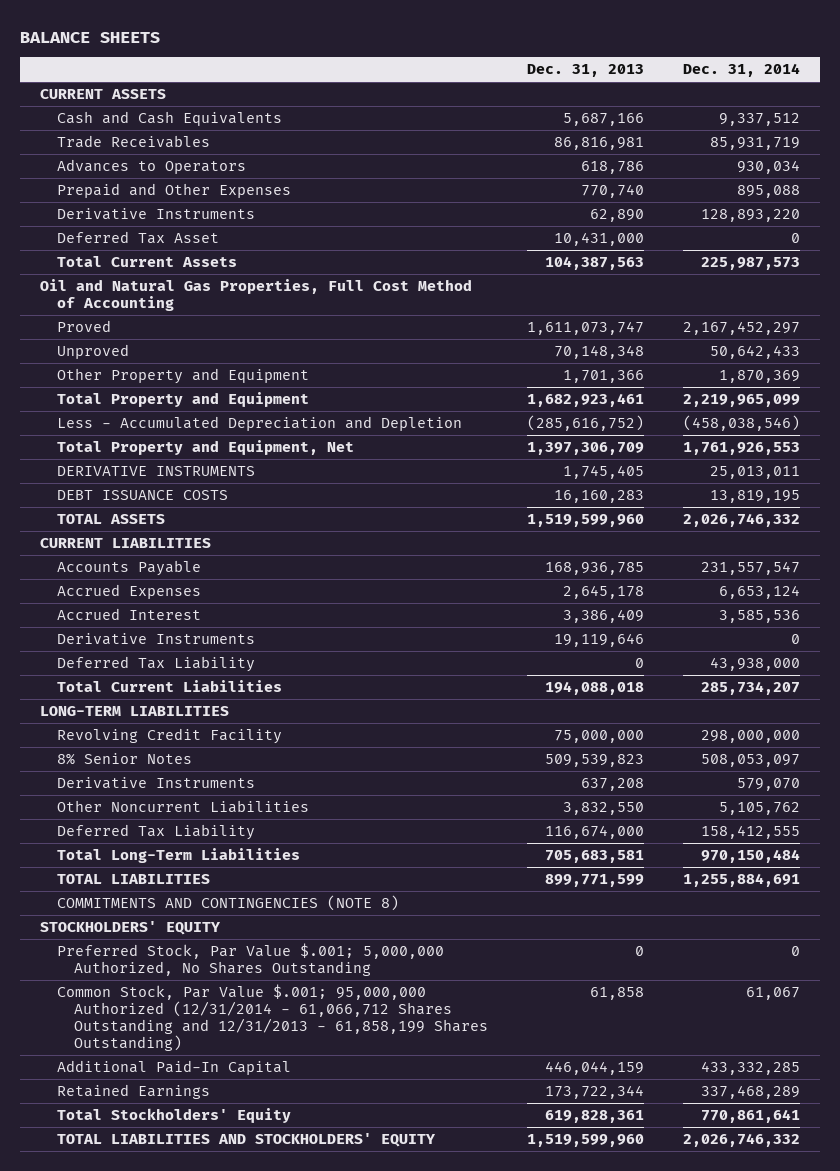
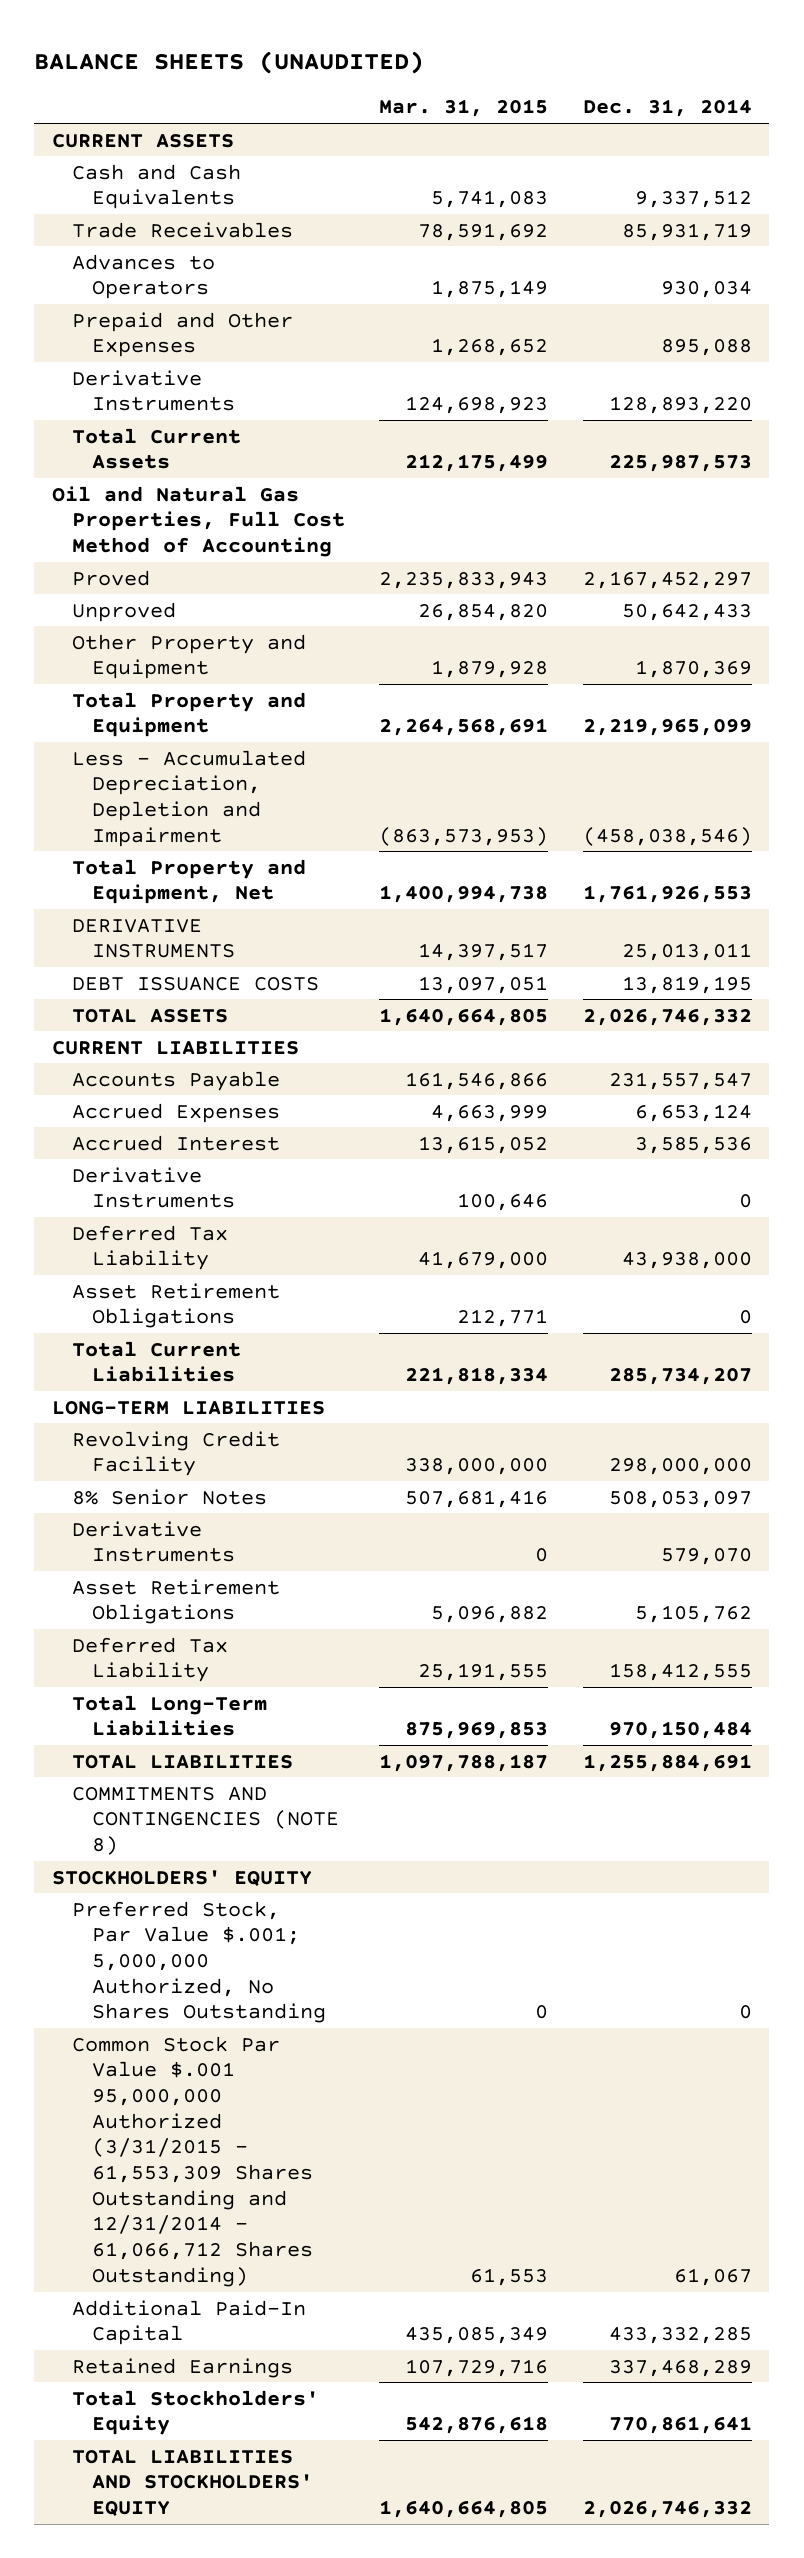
[20,31,161,43] BALANCE SHEETS -> [34,50,425,74] BALANCE SHEETS (UNAUDITED)
[526,64,644,78] Dec. 31, 2013 -> none
none -> [379,99,549,118] Mar. 31, 2015
[56,231,219,245] Deferred Tax Asset -> none
[56,416,462,432] Less - Accumulated Depreciation and Depletion -> [71,749,306,847] Less - Accumulated Depreciation, Depletion and Impairment
none -> [71,1282,280,1329] Asset Retirement Obligations
[56,800,309,814] Other Noncurrent Liabilities -> [71,1578,280,1625] Asset Retirement Obligations
[56,984,488,1052] Common Stock, Par Value $.001; 95,000,000 Authorized (12/31/2014 - 61,066,712 Shares Outstanding and 12/31/2013 - 61,858,199 Shares Outstanding) -> [71,2035,313,2287] Common Stock Par Value $.001 95,000,000 Authorized (3/31/2015 - 61,553,309 Shares Outstanding and 12/31/2014 - 61,066,712 Shares Outstanding)

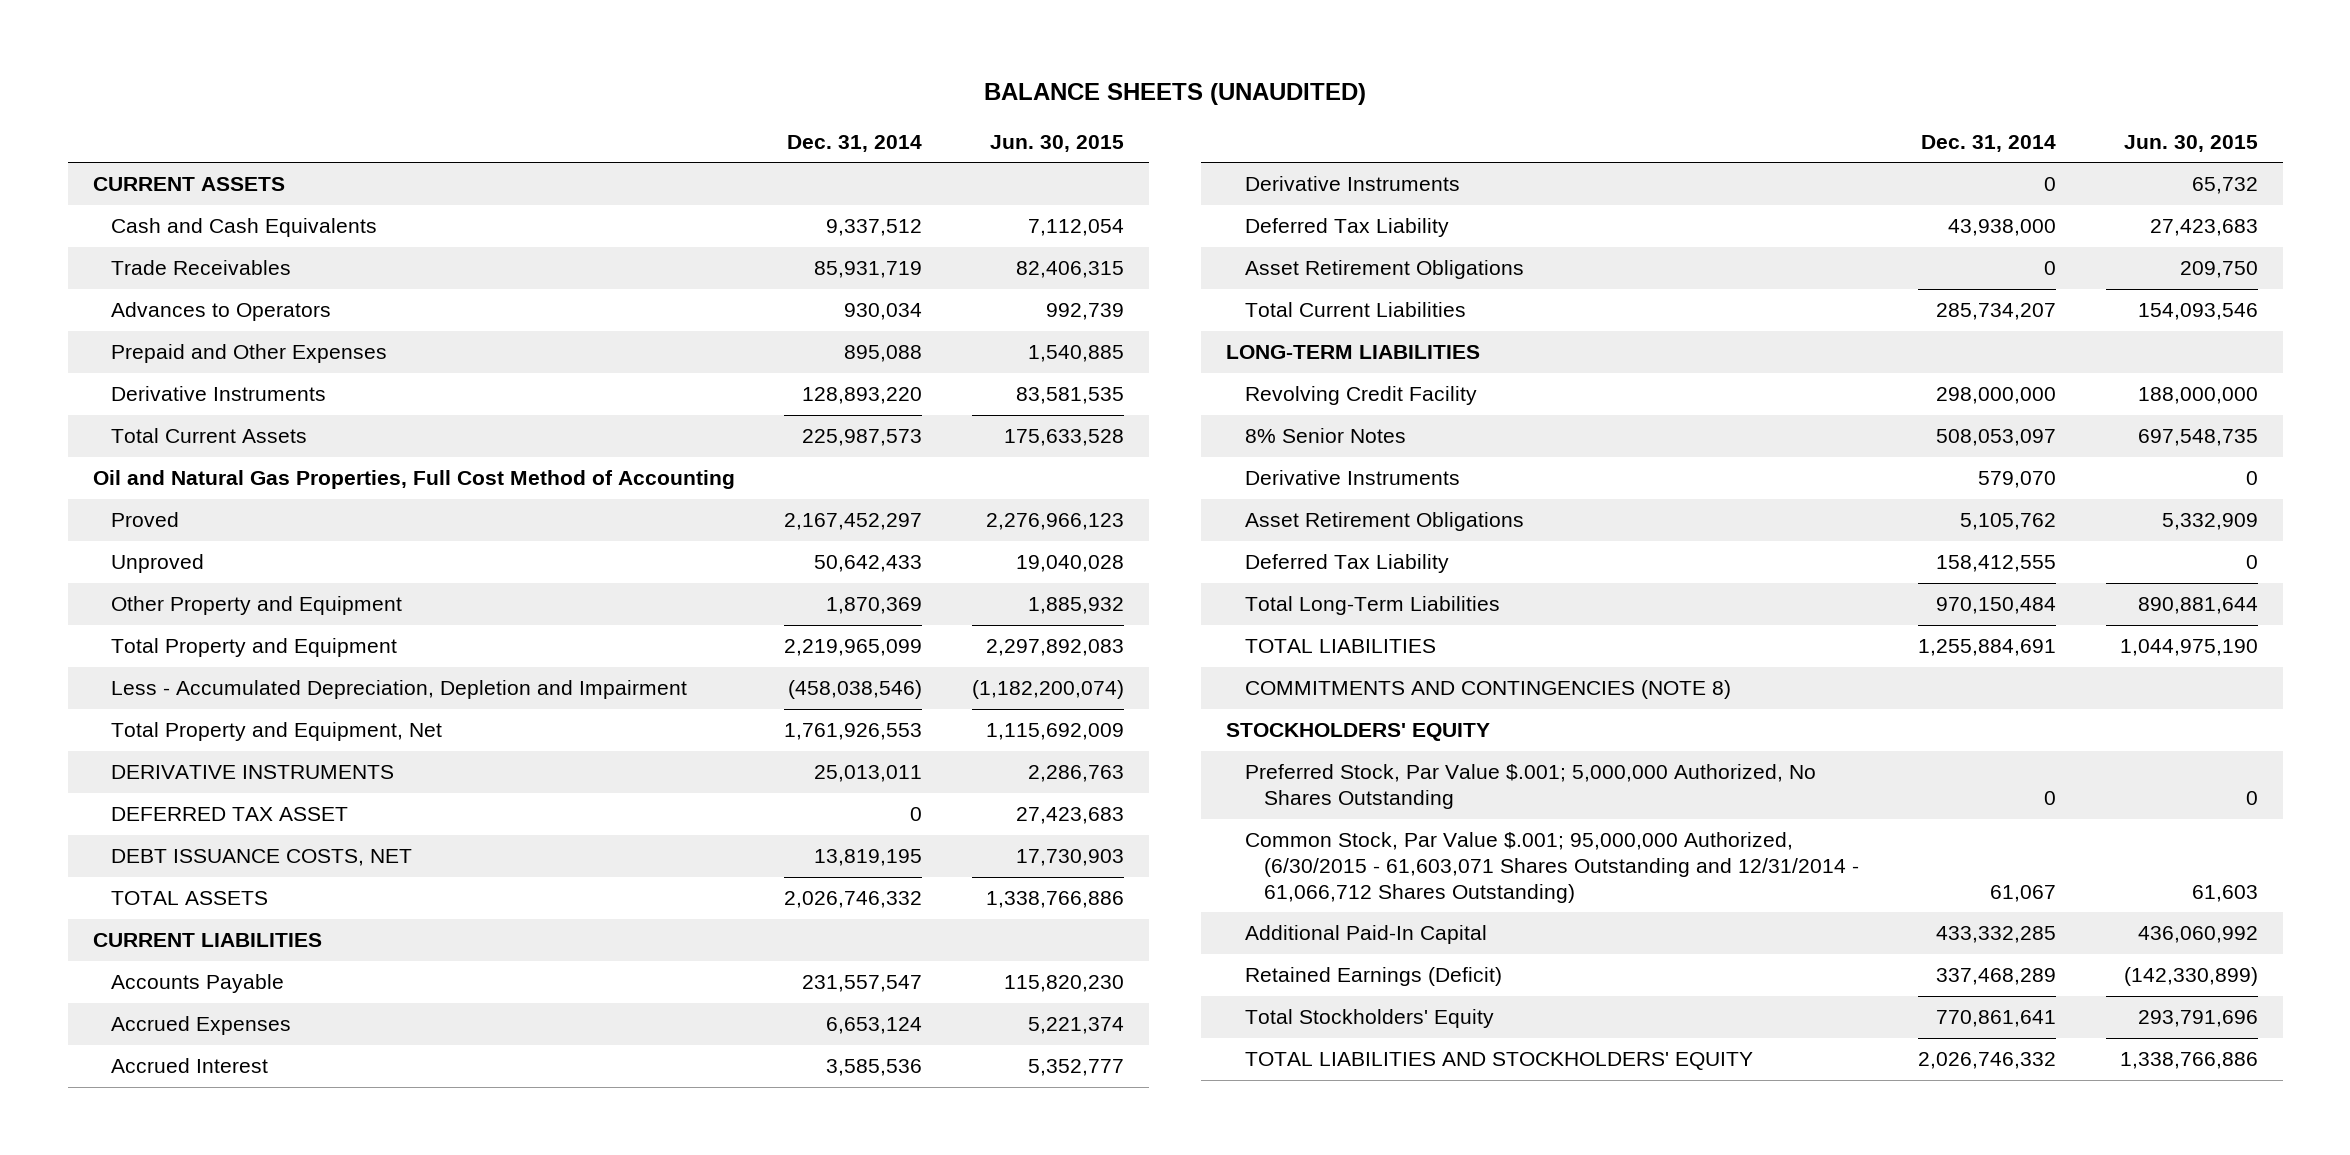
[379,99,549,118] Mar. 31, 2015 -> none
none -> [990,134,1125,152] Jun. 30, 2015
none -> [111,807,349,822] DEFERRED TAX ASSET
[71,976,319,991] DEBT ISSUANCE COSTS -> [111,849,413,867] DEBT ISSUANCE COSTS, NET
[71,2035,313,2287] Common Stock Par Value $.001 95,000,000 Authorized (3/31/2015 - 61,553,309 Shares Outstanding and 12/31/2014 - 61,066,712 Shares Outstanding) -> [1244,832,1859,903] Common Stock, Par Value $.001; 95,000,000 Authorized, (6/30/2015 - 61,603,071 Shares Outstanding and 12/31/2014 - 61,066,712 Shares Outstanding)
[71,2357,293,2378] Retained Earnings -> [1244,967,1502,987] Retained Earnings (Deficit)

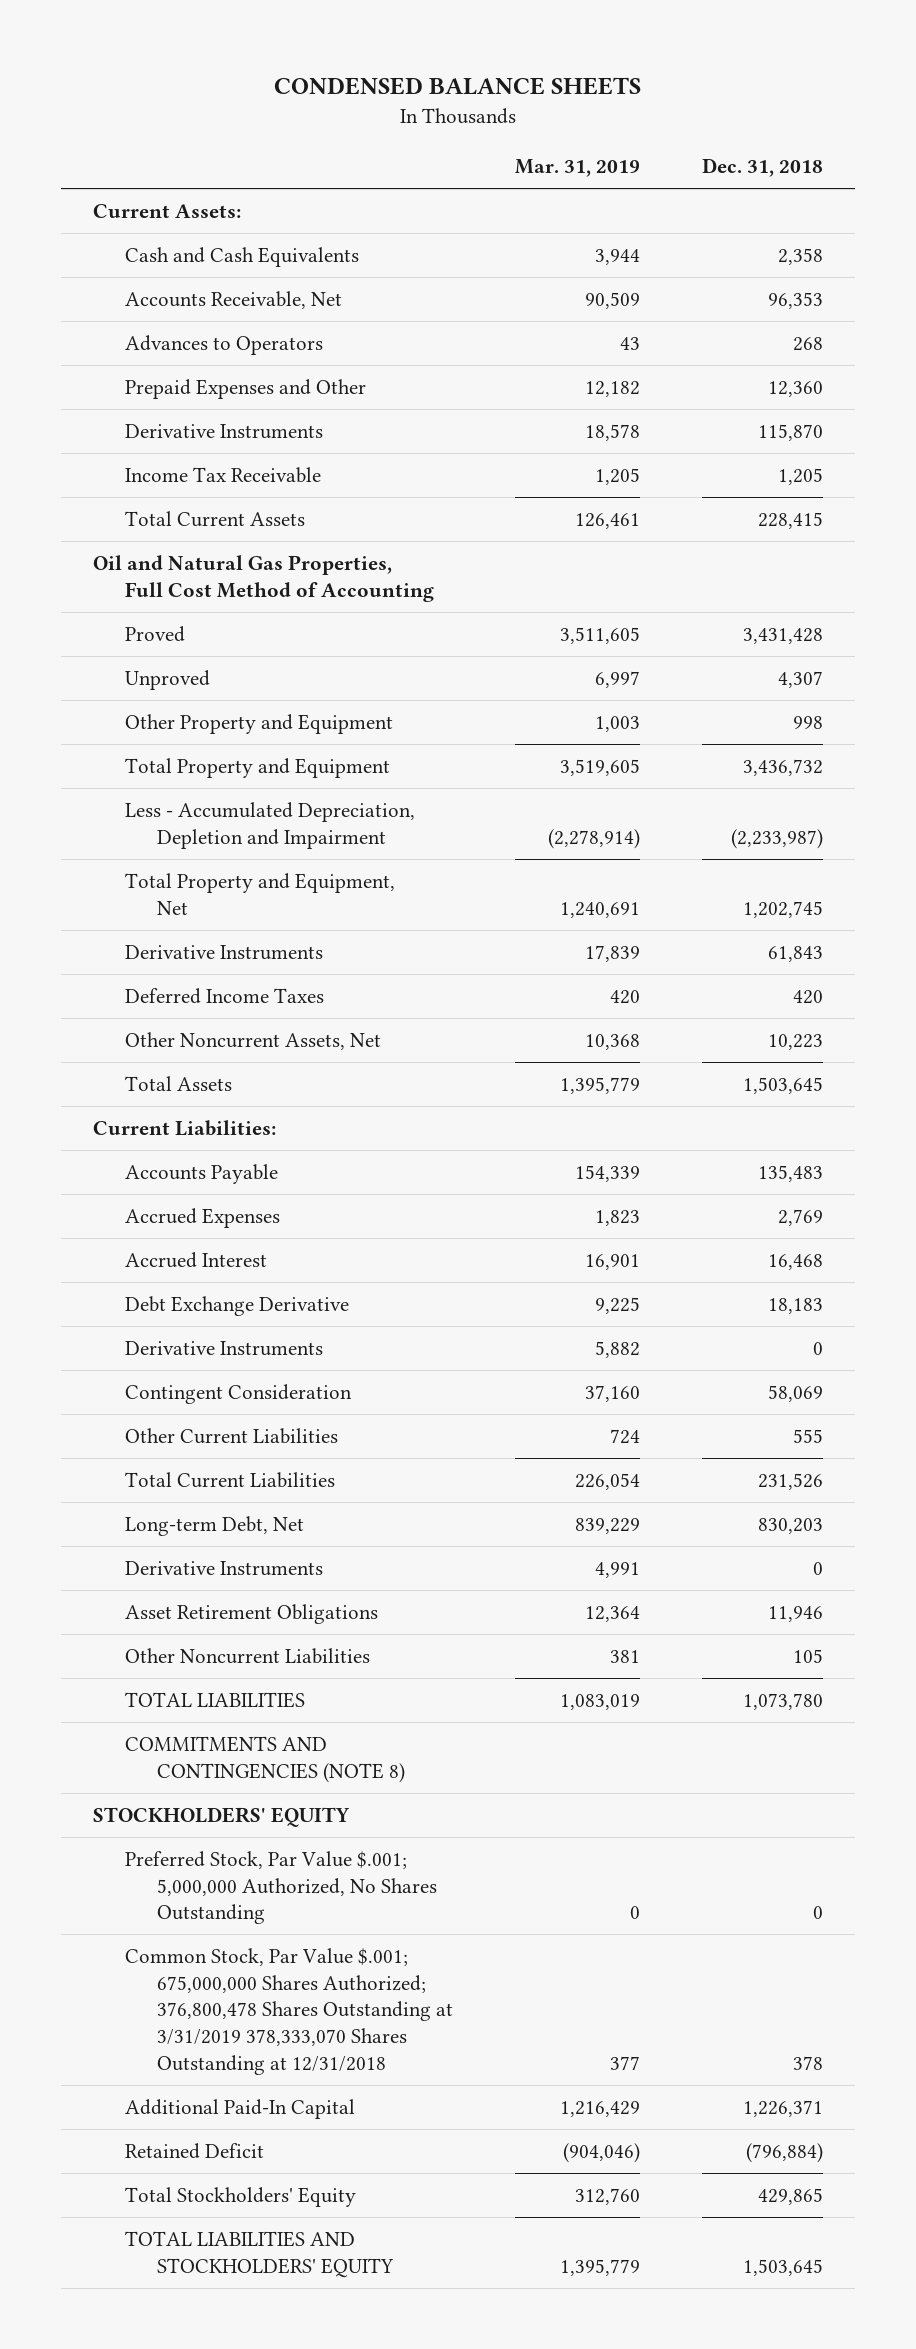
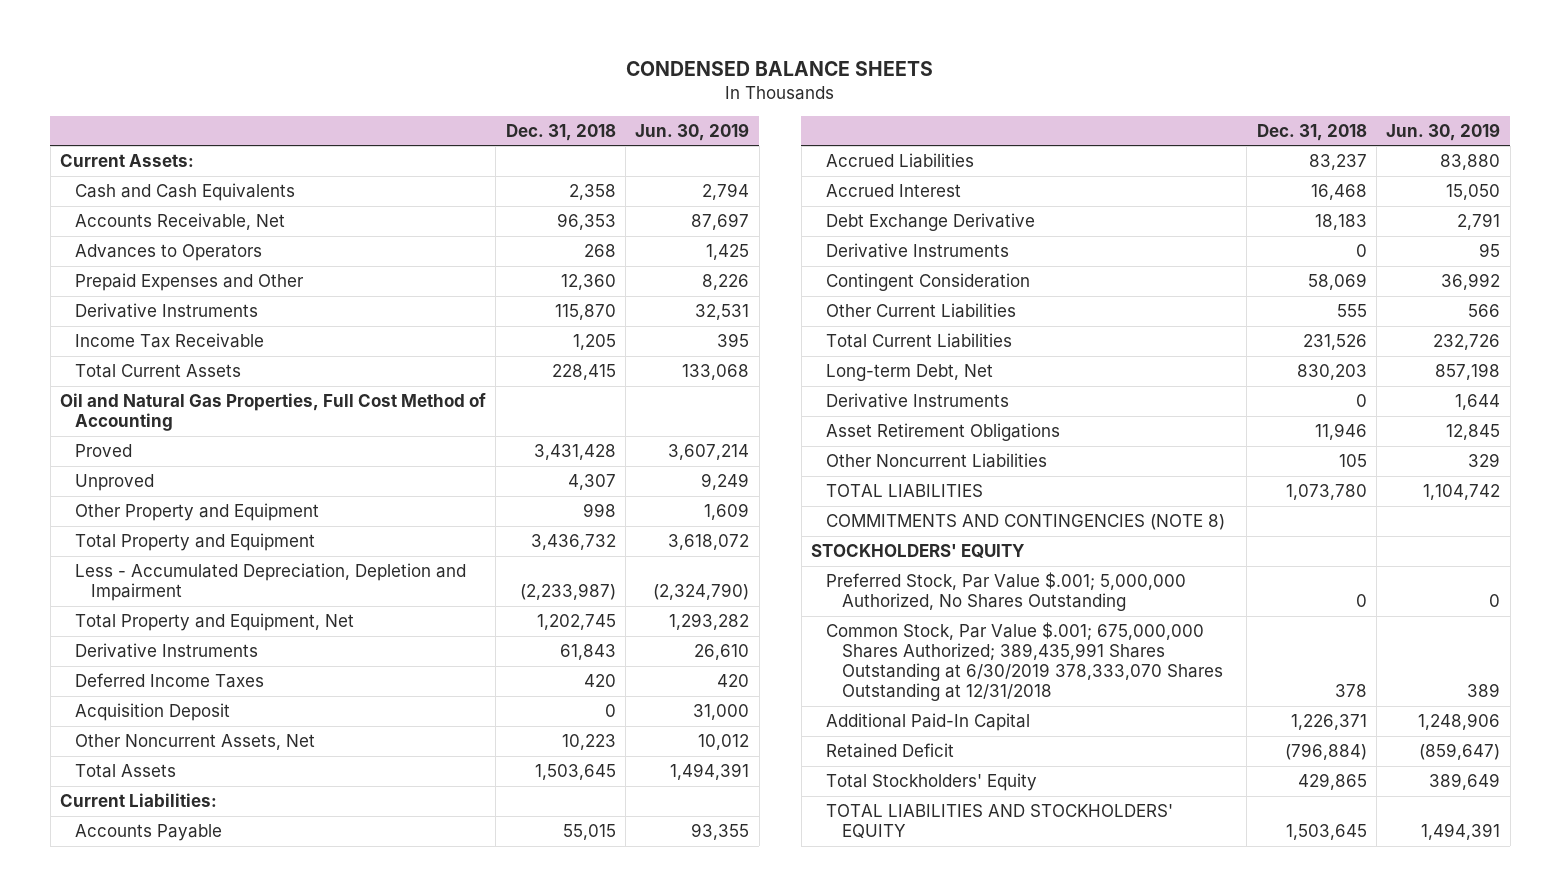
[514,159,640,178] Mar. 31, 2019 -> none
none -> [635,122,750,141] Jun. 30, 2019
none -> [75,703,231,722] Acquisition Deposit
[758,1164,824,1182] 135,483 -> [562,824,616,841] 55,015
[124,1207,280,1228] Accrued Expenses -> [826,153,975,169] Accrued Liabilities
[778,1208,824,1226] 2,769 -> [1308,154,1367,171] 83,237
[124,1947,453,2076] Common Stock, Par Value $.001; 675,000,000 Shares Authorized; 376,800,478 Shares Outstanding at 3/31/2019 378,333,070 Shares Outstanding at 12/31/2018 -> [826,622,1223,701] Common Stock, Par Value $.001; 675,000,000 Shares Authorized; 389,435,991 Shares Outstanding at 6/30/2019 378,333,070 Shares Outstanding at 12/31/2018

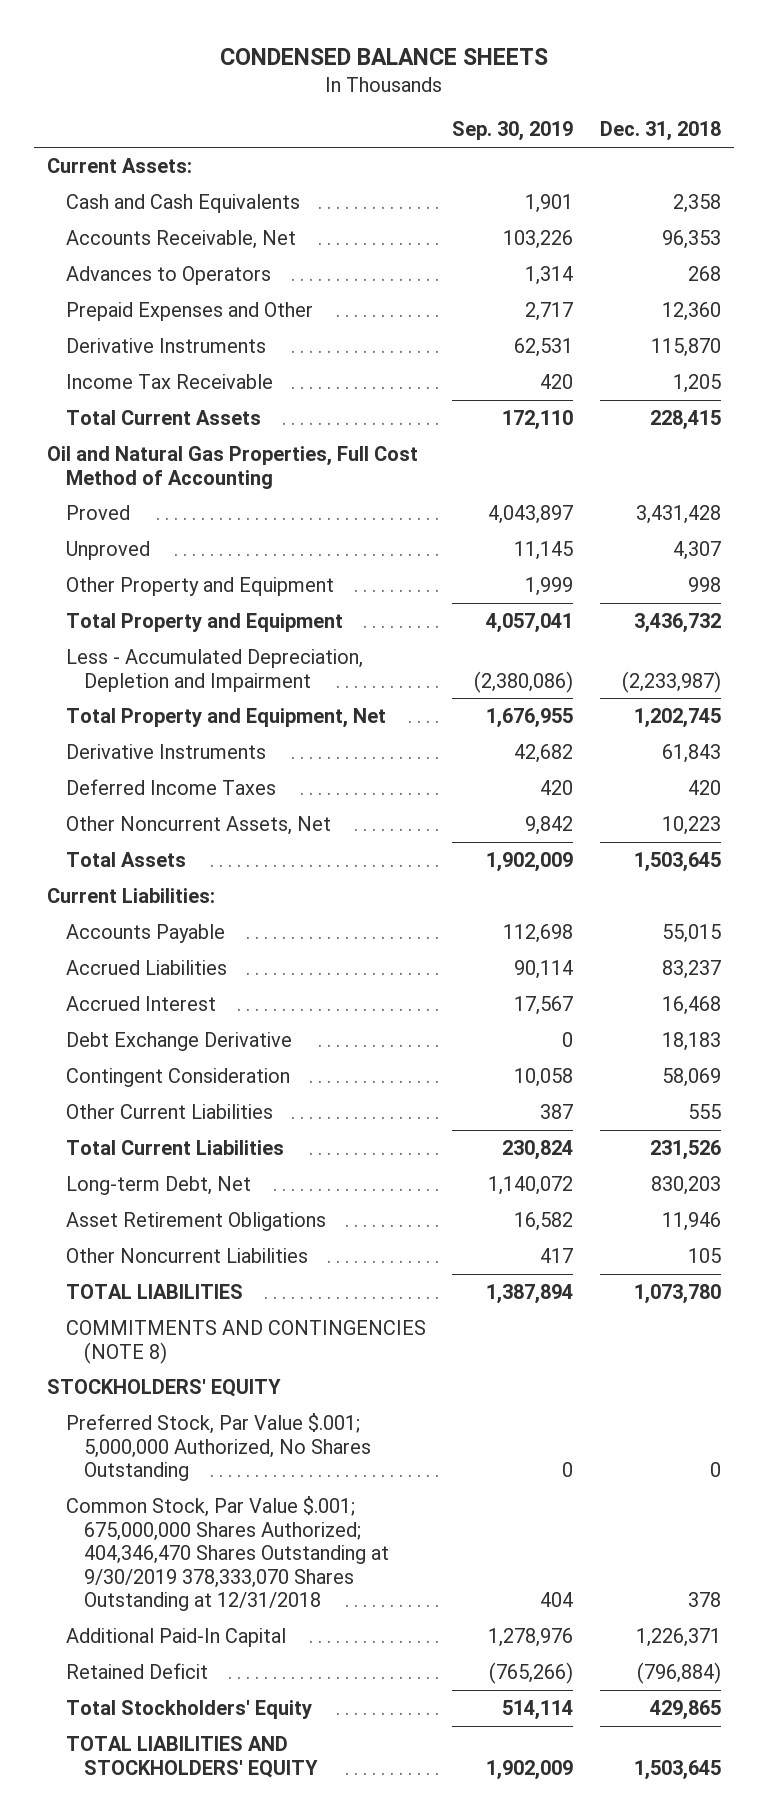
[635,122,750,141] Jun. 30, 2019 -> none
none -> [452,121,574,142] Sep. 30, 2019
[75,703,231,722] Acquisition Deposit -> none
[826,243,1010,259] Derivative Instruments -> none
[826,393,1010,409] Derivative Instruments -> none
[826,622,1223,701] Common Stock, Par Value $.001; 675,000,000 Shares Authorized; 389,435,991 Shares Outstanding at 6/30/2019 378,333,070 Shares Outstanding at 12/31/2018 -> [65,1495,390,1612] Common Stock, Par Value $.001; 675,000,000 Shares Authorized; 404,346,470 Shares Outstanding at 9/30/2019 378,333,070 Shares Outstanding at 12/31/2018

